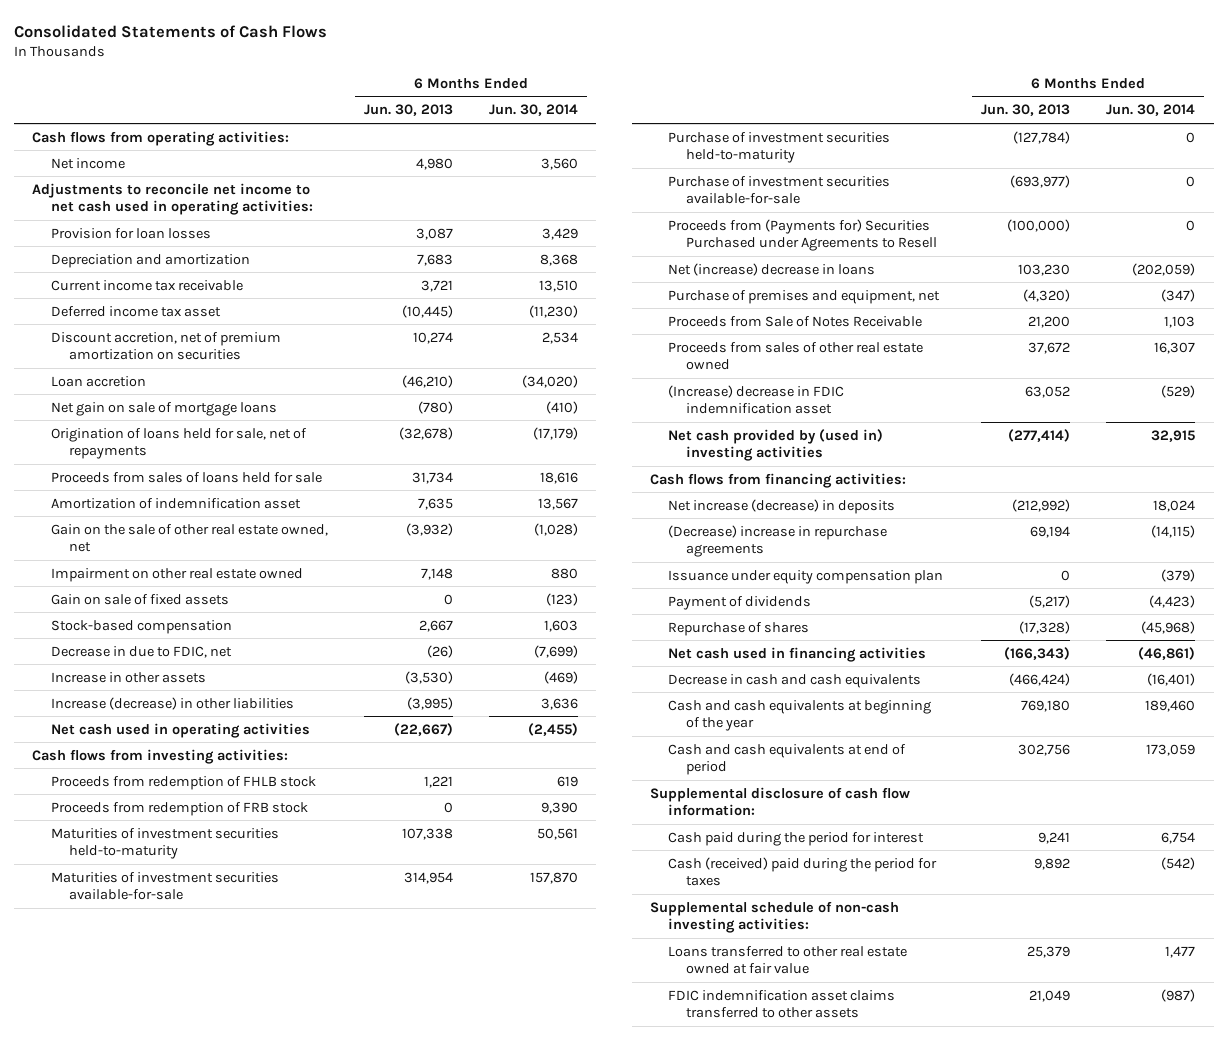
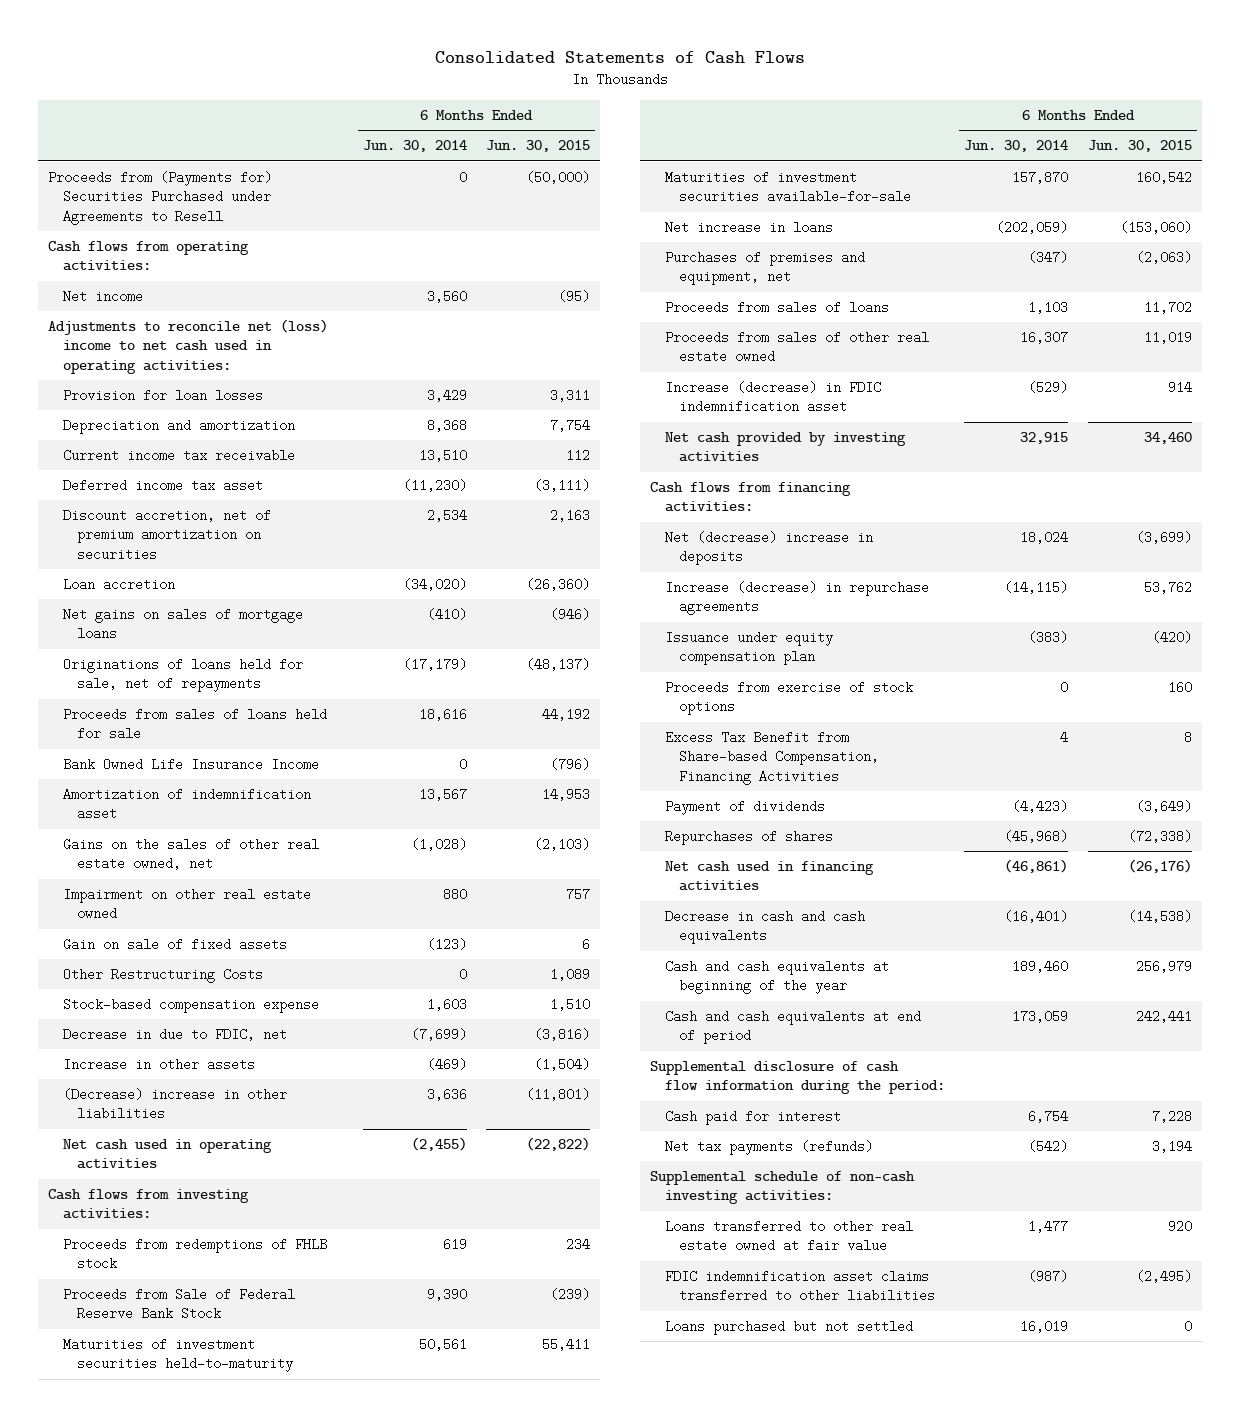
[363,104,453,117] Jun. 30, 2013 -> none
none -> [486,140,591,153] Jun. 30, 2015
[668,218,938,251] Proceeds from (Payments for) Securities Purchased under Agreements to Resell -> [48,170,273,225] Proceeds from (Payments for) Securities Purchased under Agreements to Resell
[32,182,313,215] Adjustments to reconcile net income to net cash used in operating activities: -> [48,318,329,374] Adjustments to reconcile net (loss) income to net cash used in operating activities:
[50,401,277,416] Net gain on sale of mortgage loans -> [62,607,303,641] Net gains on sales of mortgage loans
[50,427,307,459] Origination of loans held for sale, net of repayments -> [62,657,303,693] Originations of loans held for sale, net of repayments
none -> [62,757,319,771] Bank Owned Life Insurance Income
[50,523,328,552] Gain on the sale of other real estate owned, net -> [62,837,319,871] Gains on the sales of other real estate owned, net
none -> [62,967,263,983] Other Restructuring Costs
[50,619,232,634] Stock-based compensation -> [62,997,319,1013] Stock-based compensation expense
[50,696,294,710] Increase (decrease) in other liabilities -> [62,1087,287,1121] (Decrease) increase in other liabilities
[50,775,316,790] Proceeds from redemption of FHLB stock -> [62,1237,327,1271] Proceeds from redemptions of FHLB stock
[50,801,308,816] Proceeds from redemption of FRB stock -> [62,1287,295,1321] Proceeds from Sale of Federal Reserve Bank Stock
[668,131,891,163] Purchase of investment securities held-to-maturity -> none
[668,175,891,204] Purchase of investment securities available-for-sale -> none
[668,262,876,276] Net (increase) decrease in loans -> [664,220,833,234] Net increase in loans
[668,289,941,304] Purchase of premises and equipment, net -> [664,250,865,286] Purchases of premises and equipment, net
[668,315,923,327] Proceeds from Sale of Notes Receivable -> [664,300,889,314] Proceeds from sales of loans
[668,384,845,414] (Increase) decrease in FDIC indemnification asset -> [664,380,881,414] Increase (decrease) in FDIC indemnification asset
[668,428,884,461] Net cash provided by (used in) investing activities -> [664,431,906,463] Net cash provided by investing activities
[668,498,896,514] Net increase (decrease) in deposits -> [664,530,873,566] Net (decrease) increase in deposits
[668,524,888,557] (Decrease) increase in repurchase agreements -> [664,580,929,616] Increase (decrease) in repurchase agreements
[1161,568,1196,582] (379) -> [1028,630,1069,644] (383)
none -> [664,680,913,716] Proceeds from exercise of stock options
none -> [664,730,880,785] Excess Tax Benefit from Share-based Compensation, Financing Activities
[668,621,810,636] Repurchase of shares -> [664,829,833,845] Repurchases of shares
[649,786,910,816] Supplemental disclosure of cash flow information: -> [649,1060,945,1095] Supplemental disclosure of cash flow information during the period:
[668,831,925,846] Cash paid during the period for interest -> [664,1109,841,1125] Cash paid for interest
[668,856,938,886] Cash (received) paid during the period for taxes -> [664,1139,873,1155] Net tax payments (refunds)
[668,989,896,1018] FDIC indemnification asset claims transferred to other assets -> [664,1269,936,1303] FDIC indemnification asset claims transferred to other liabilities
none -> [664,1319,913,1335] Loans purchased but not settled

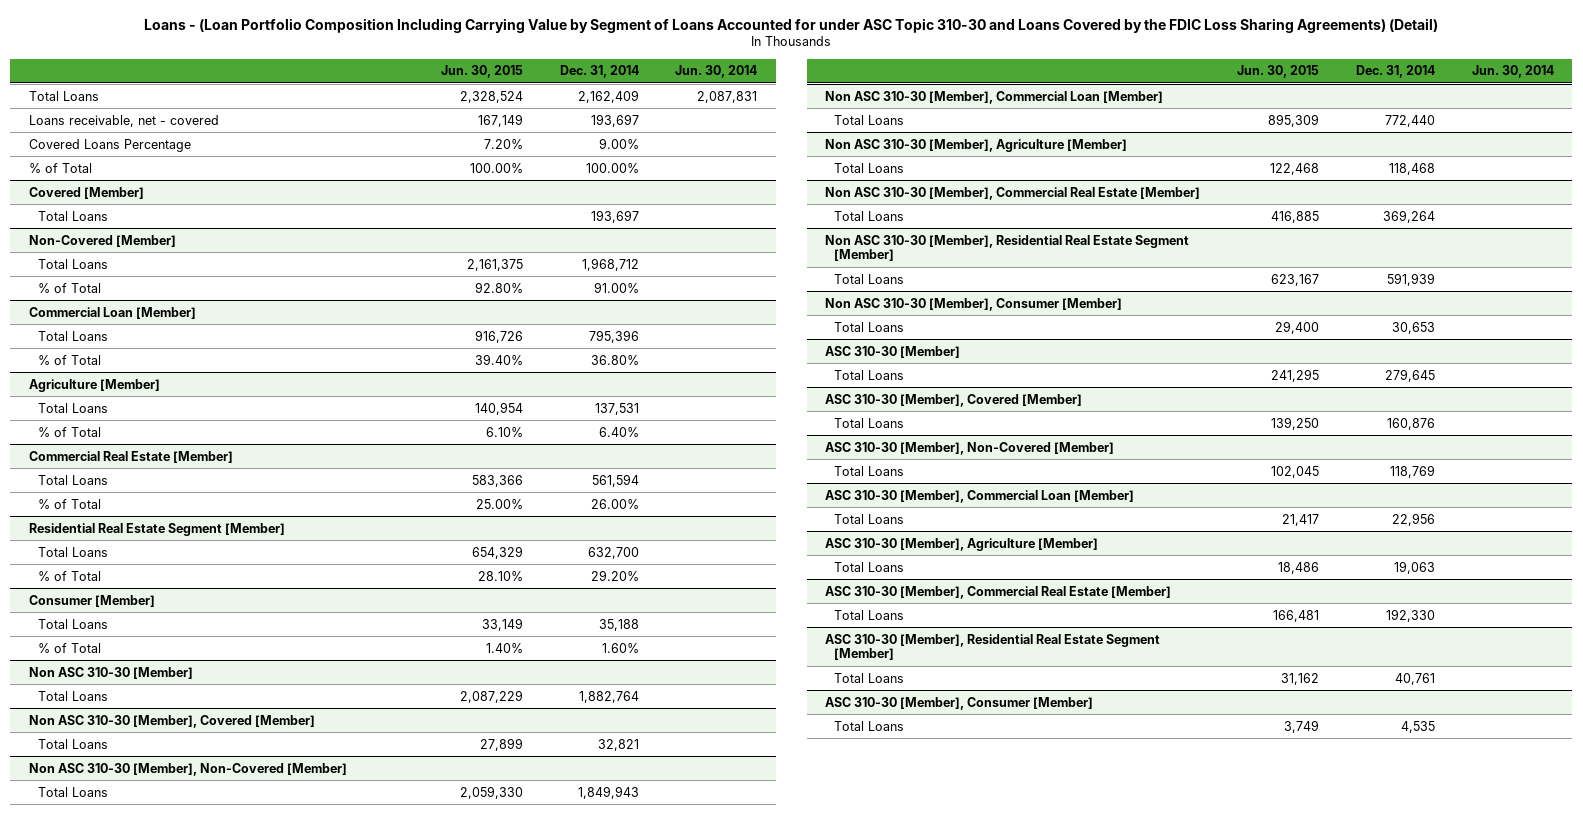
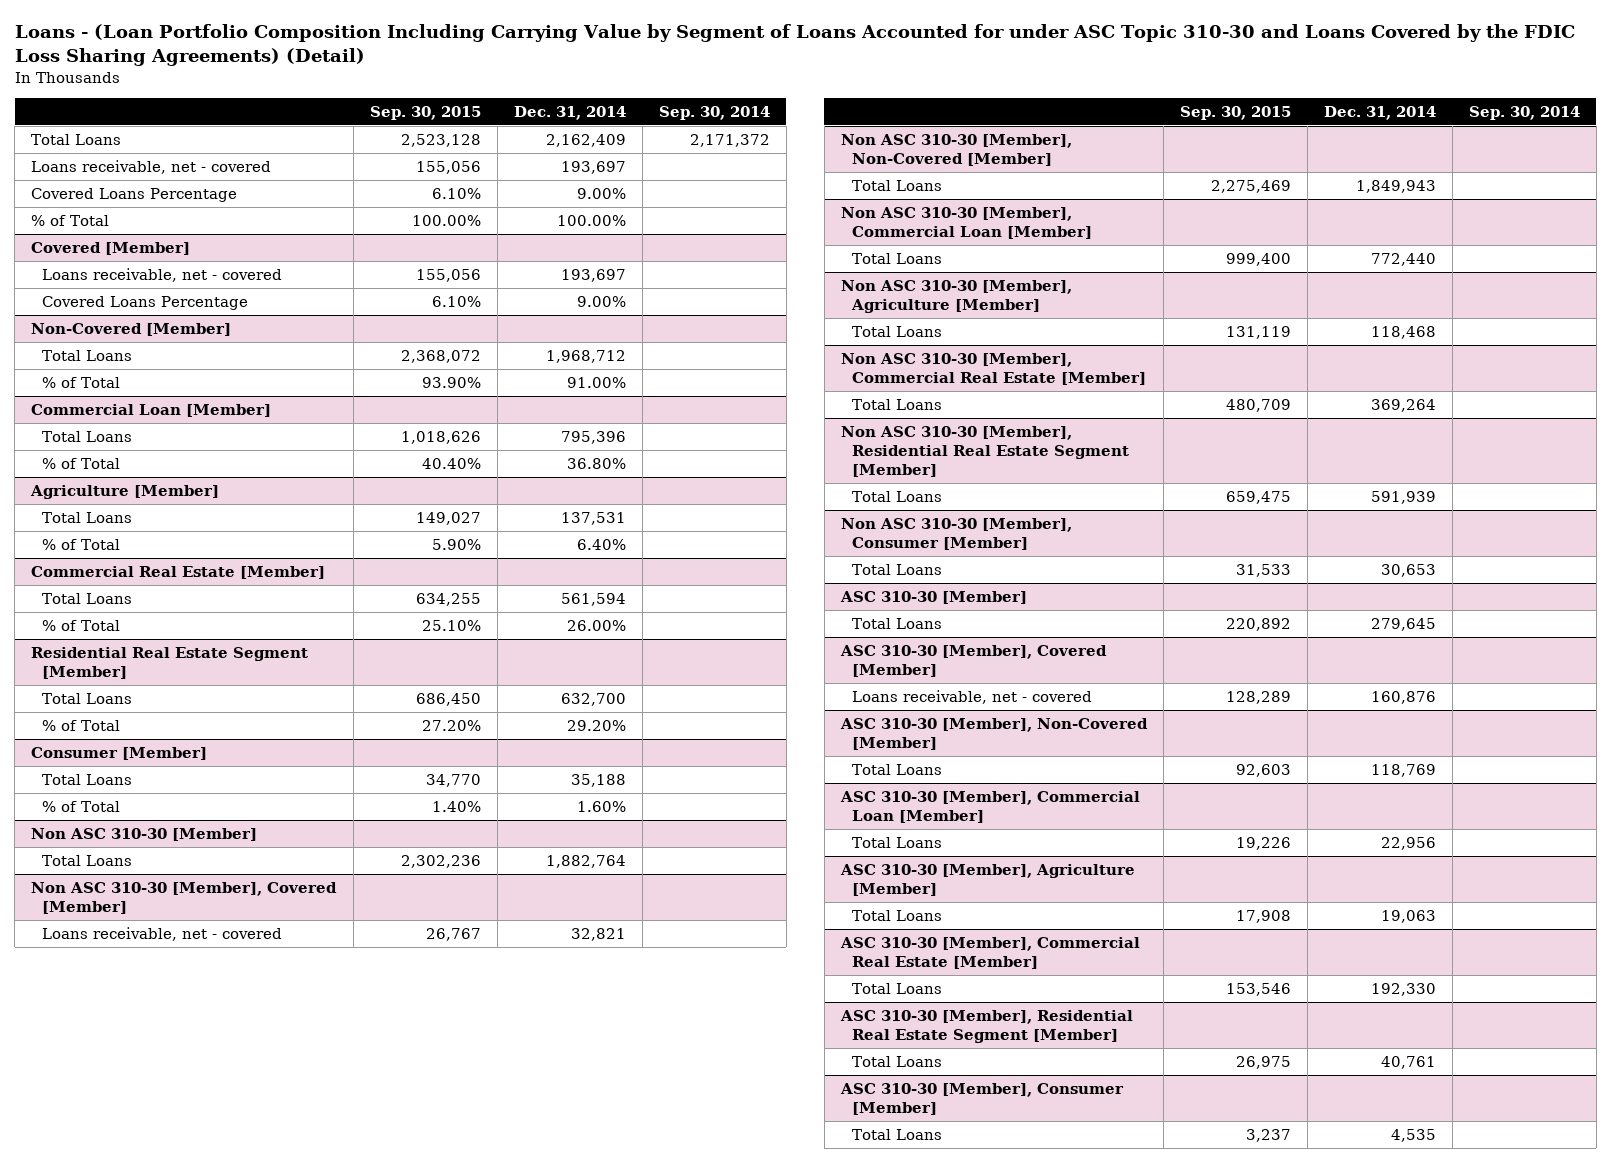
[440,65,523,79] Jun. 30, 2015 -> none
[675,65,758,79] Jun. 30, 2014 -> none
none -> [370,105,482,120] Sep. 30, 2015
none -> [659,105,771,120] Sep. 30, 2014
[37,210,108,221] Total Loans -> [42,267,283,282] Loans receivable, net - covered
none -> [42,295,249,310] Covered Loans Percentage
[37,738,108,749] Total Loans -> [42,926,283,941] Loans receivable, net - covered
[834,417,905,428] Total Loans -> [851,689,1092,704] Loans receivable, net - covered

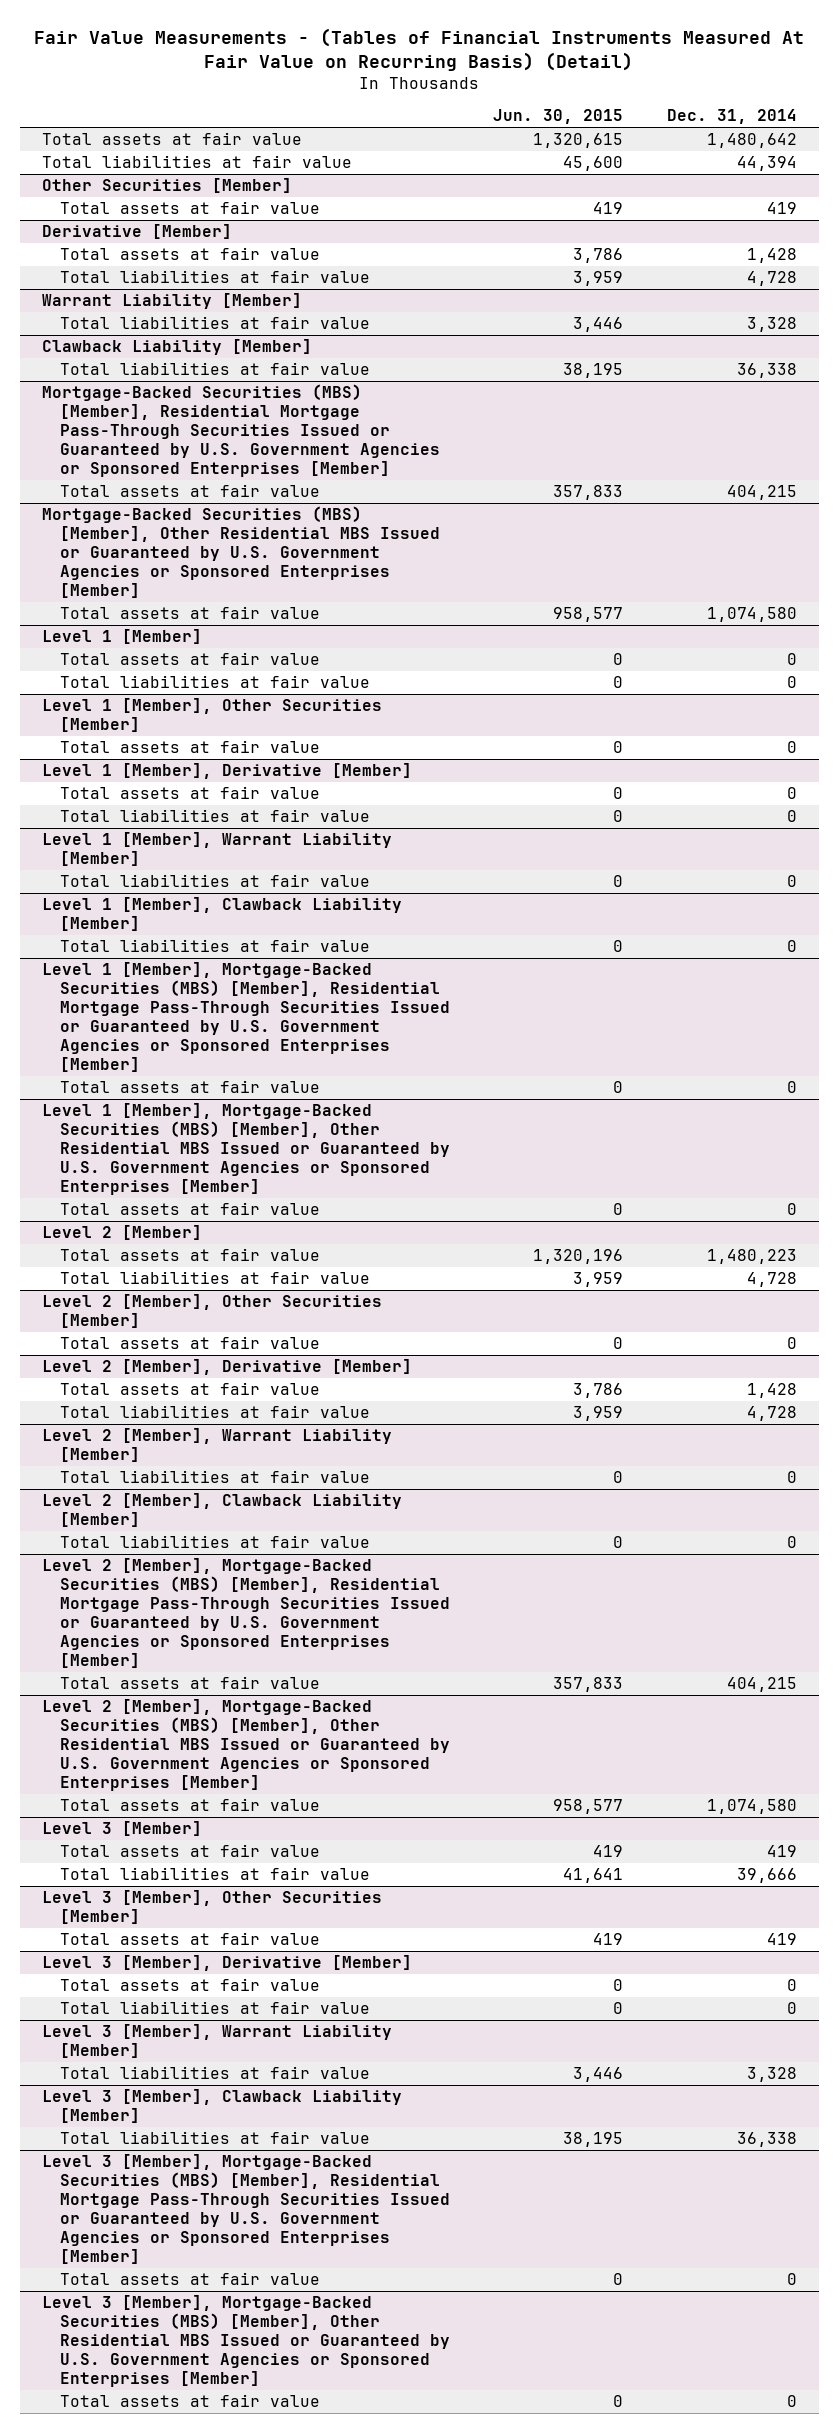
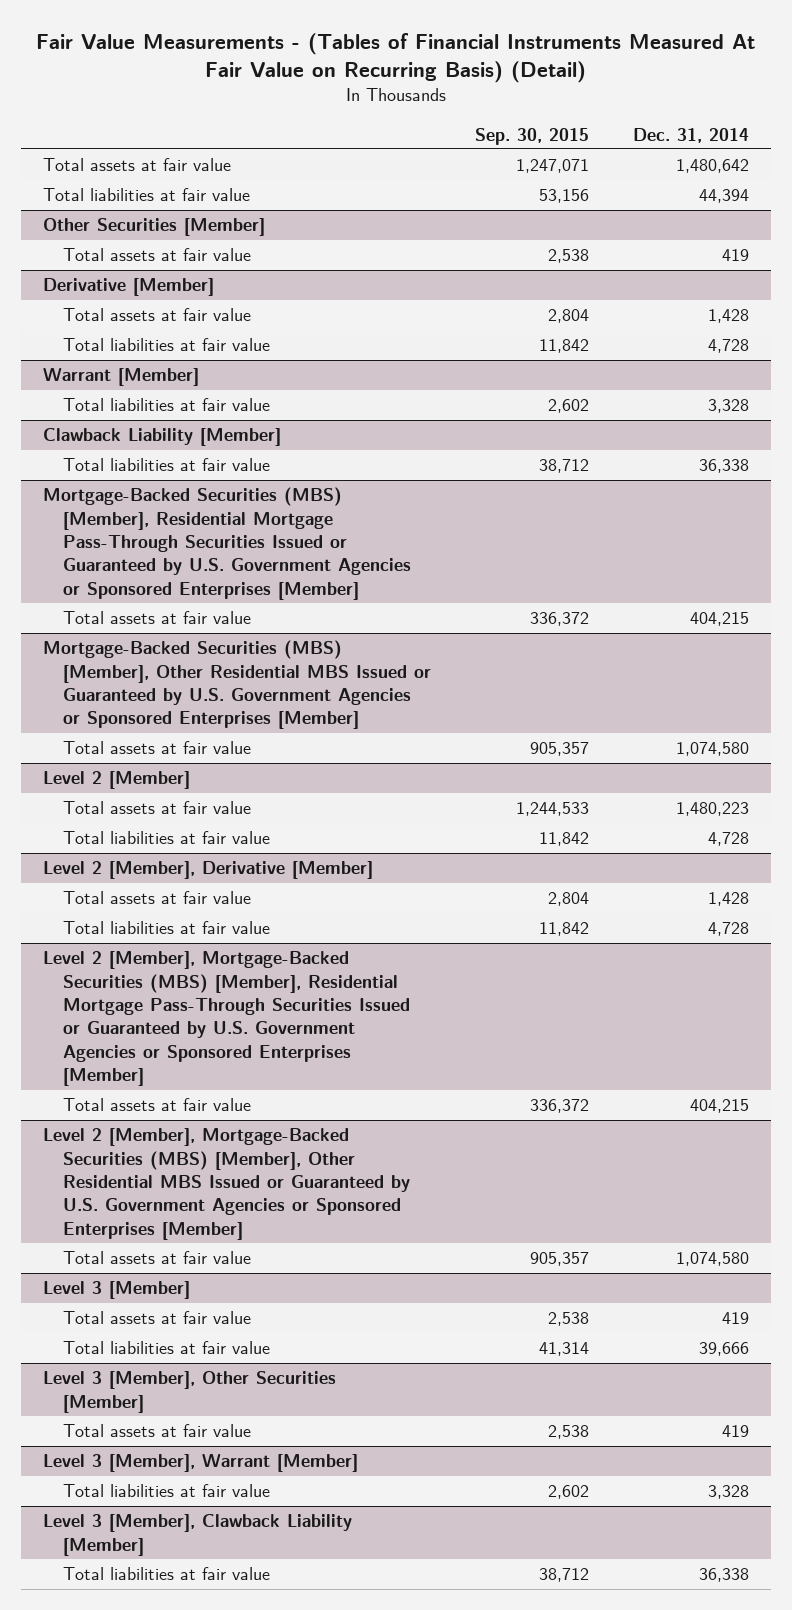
[493,109,624,125] Jun. 30, 2015 -> none
none -> [474,127,589,145] Sep. 30, 2015
[42,293,303,310] Warrant Liability [Member] -> [43,368,200,387] Warrant [Member]
[42,629,203,645] Level 1 [Member] -> none
[59,652,320,666] Total assets at fair value -> none
[59,675,370,689] Total liabilities at fair value -> none
[42,698,383,733] Level 1 [Member], Other Securities [Member] -> none
[59,740,320,754] Total assets at fair value -> none
[42,763,413,780] Level 1 [Member], Derivative [Member] -> none
[59,786,320,800] Total assets at fair value -> none
[59,809,370,823] Total liabilities at fair value -> none
[42,832,393,867] Level 1 [Member], Warrant Liability [Member] -> none
[59,874,370,888] Total liabilities at fair value -> none
[42,897,403,932] Level 1 [Member], Clawback Liability [Member] -> none
[59,939,370,953] Total liabilities at fair value -> none
[42,962,450,1073] Level 1 [Member], Mortgage-Backed Securities (MBS) [Member], Residential Mortgage Pass-Through Securities Issued or Guaranteed by U.S. Government Agencies or Sponsored Enterprises [Member] -> none
[59,1080,320,1094] Total assets at fair value -> none
[42,1103,450,1196] Level 1 [Member], Mortgage-Backed Securities (MBS) [Member], Other Residential MBS Issued or Guaranteed by U.S. Government Agencies or Sponsored Enterprises [Member] -> none
[59,1202,320,1216] Total assets at fair value -> none
[42,1294,383,1329] Level 2 [Member], Other Securities [Member] -> none
[59,1336,320,1350] Total assets at fair value -> none
[42,1428,393,1463] Level 2 [Member], Warrant Liability [Member] -> none
[59,1470,370,1484] Total liabilities at fair value -> none
[42,1493,403,1528] Level 2 [Member], Clawback Liability [Member] -> none
[59,1535,370,1549] Total liabilities at fair value -> none
[42,1955,413,1972] Level 3 [Member], Derivative [Member] -> none
[59,1978,320,1992] Total assets at fair value -> none
[59,2001,370,2015] Total liabilities at fair value -> none
[42,2024,393,2059] Level 3 [Member], Warrant Liability [Member] -> [43,1454,359,1473] Level 3 [Member], Warrant [Member]
[42,2154,450,2265] Level 3 [Member], Mortgage-Backed Securities (MBS) [Member], Residential Mortgage Pass-Through Securities Issued or Guaranteed by U.S. Government Agencies or Sponsored Enterprises [Member] -> none
[59,2272,320,2286] Total assets at fair value -> none
[42,2295,450,2388] Level 3 [Member], Mortgage-Backed Securities (MBS) [Member], Other Residential MBS Issued or Guaranteed by U.S. Government Agencies or Sponsored Enterprises [Member] -> none
[59,2394,320,2408] Total assets at fair value -> none

